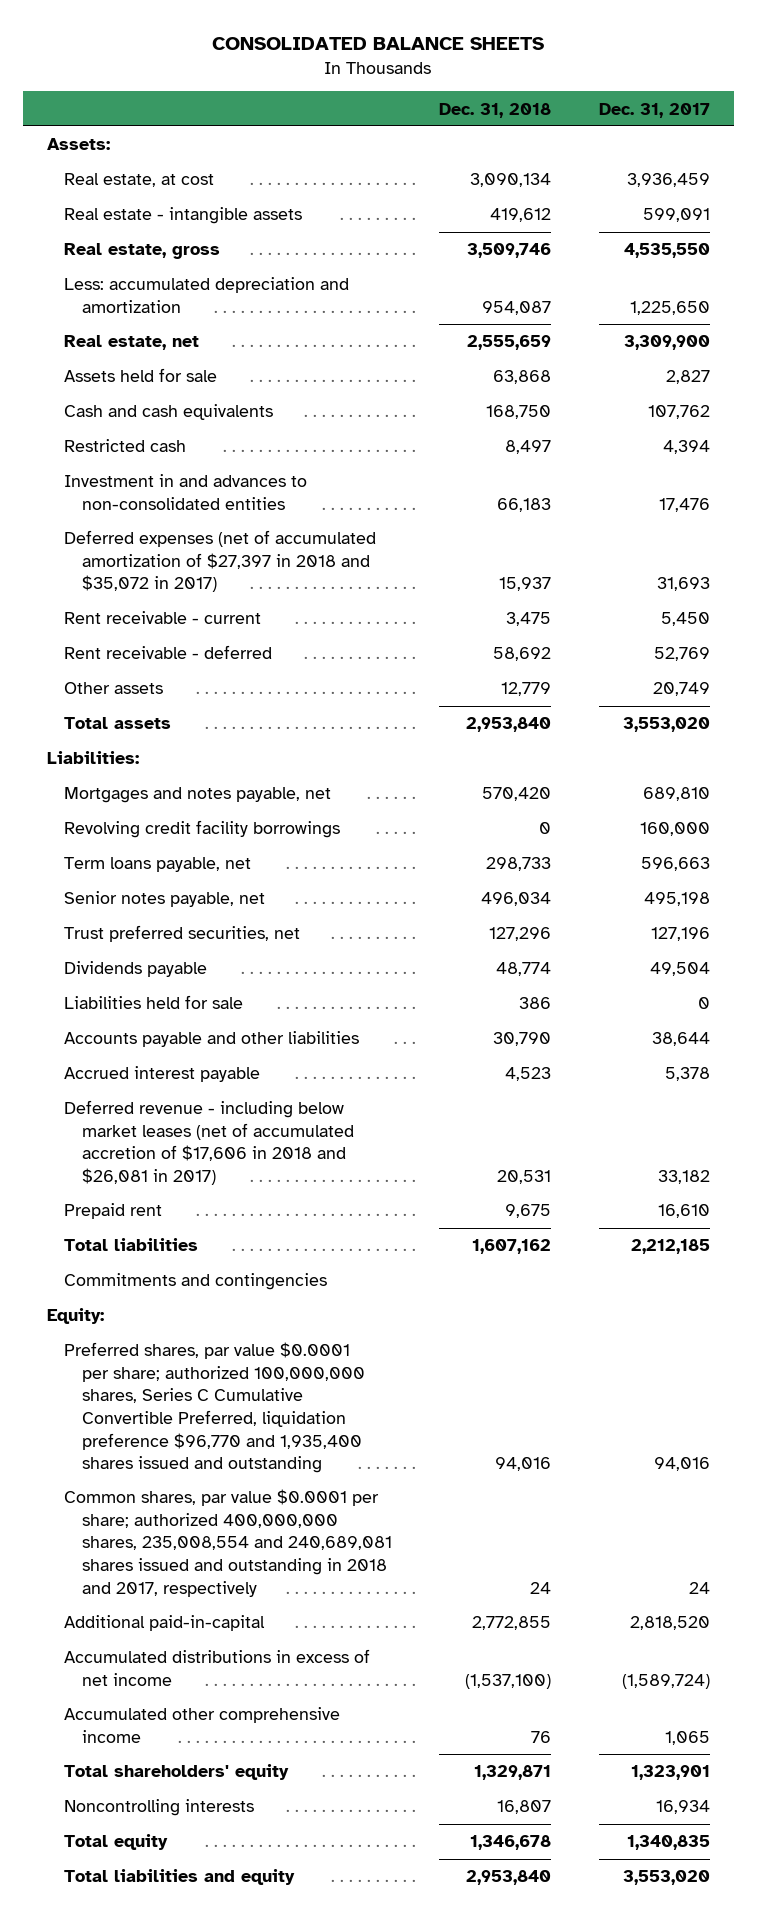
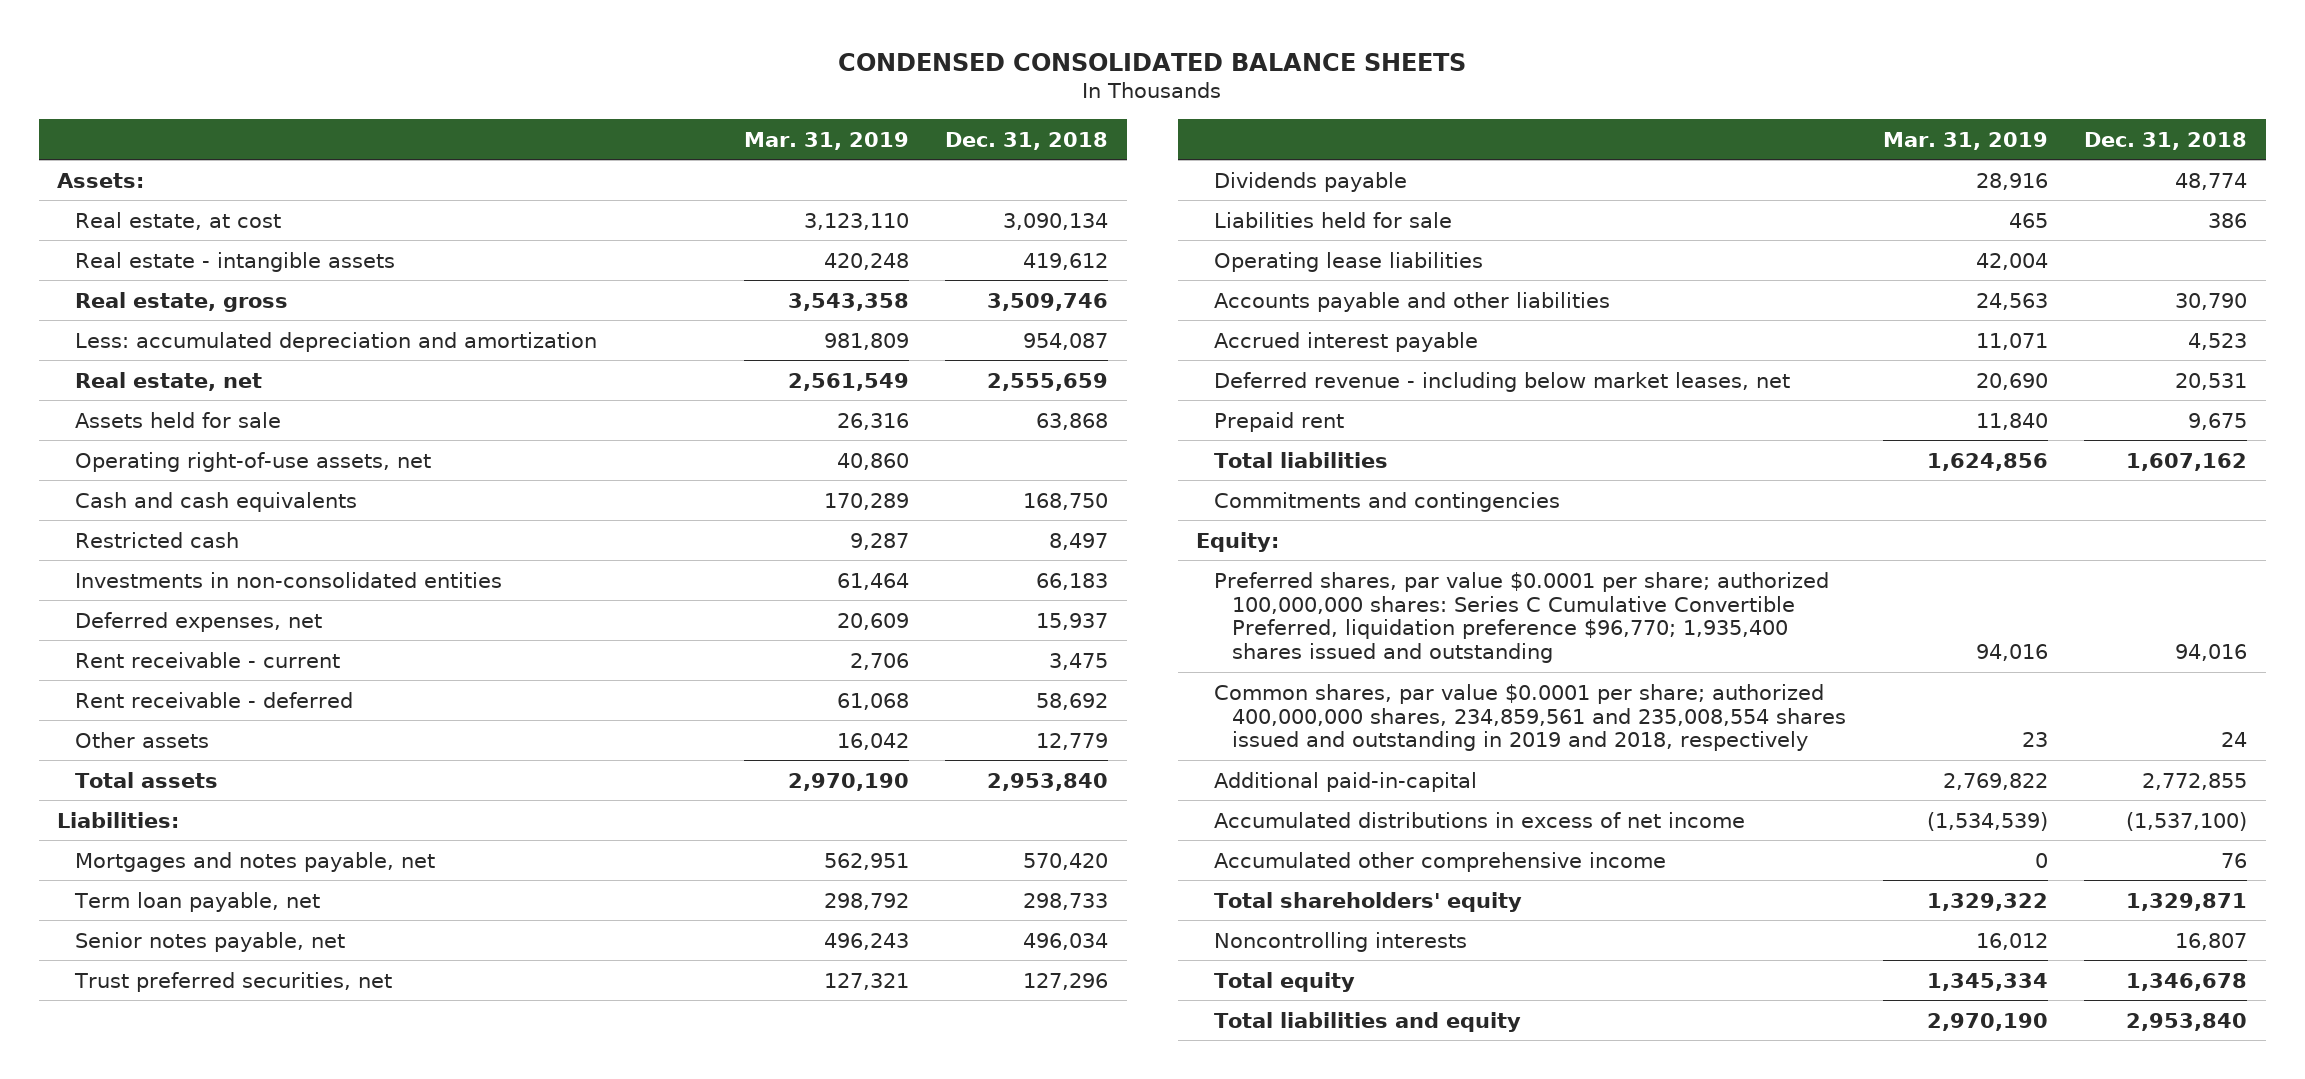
[212,37,545,51] CONSOLIDATED BALANCE SHEETS -> [838,52,1467,71] CONDENSED CONSOLIDATED BALANCE SHEETS
[599,102,711,118] Dec. 31, 2017 -> none
none -> [743,131,909,150] Mar. 31, 2019
none -> [75,451,432,472] Operating right-of-use assets, net
[64,474,308,510] Investment in and advances to non-consolidated entities -> [75,571,503,588] Investments in non-consolidated entities
[64,530,377,593] Deferred expenses (net of accumulated amortization of $27,397 in 2018 and $35,072 in 2017) -> [75,611,323,632] Deferred expenses, net
[64,820,341,839] Revolving credit facility borrowings -> none
[64,857,252,873] Term loans payable, net -> [74,891,321,912] Term loan payable, net
none -> [1214,251,1484,272] Operating lease liabilities
[64,1100,354,1185] Deferred revenue - including below market leases (net of accumulated accretion of $17,606 in 2018 and $26,081 in 2017) -> [1214,371,1791,392] Deferred revenue - including below market leases, net
[64,1342,365,1474] Preferred shares, par value $0.0001 per share; authorized 100,000,000 shares, Series C Cumulative Convertible Preferred, liquidation preference $96,770 and 1,935,400 shares issued and outstanding -> [1214,571,1830,664] Preferred shares, par value $0.0001 per share; authorized 100,000,000 shares: Series C Cumulative Convertible Preferred, liquidation preference $96,770; 1,935,400 shares issued and outstanding
[64,1489,392,1597] Common shares, par value $0.0001 per share; authorized 400,000,000 shares, 235,008,554 and 240,689,081 shares issued and outstanding in 2018 and 2017, respectively -> [1214,683,1847,752] Common shares, par value $0.0001 per share; authorized 400,000,000 shares, 234,859,561 and 235,008,554 shares issued and outstanding in 2019 and 2018, respectively

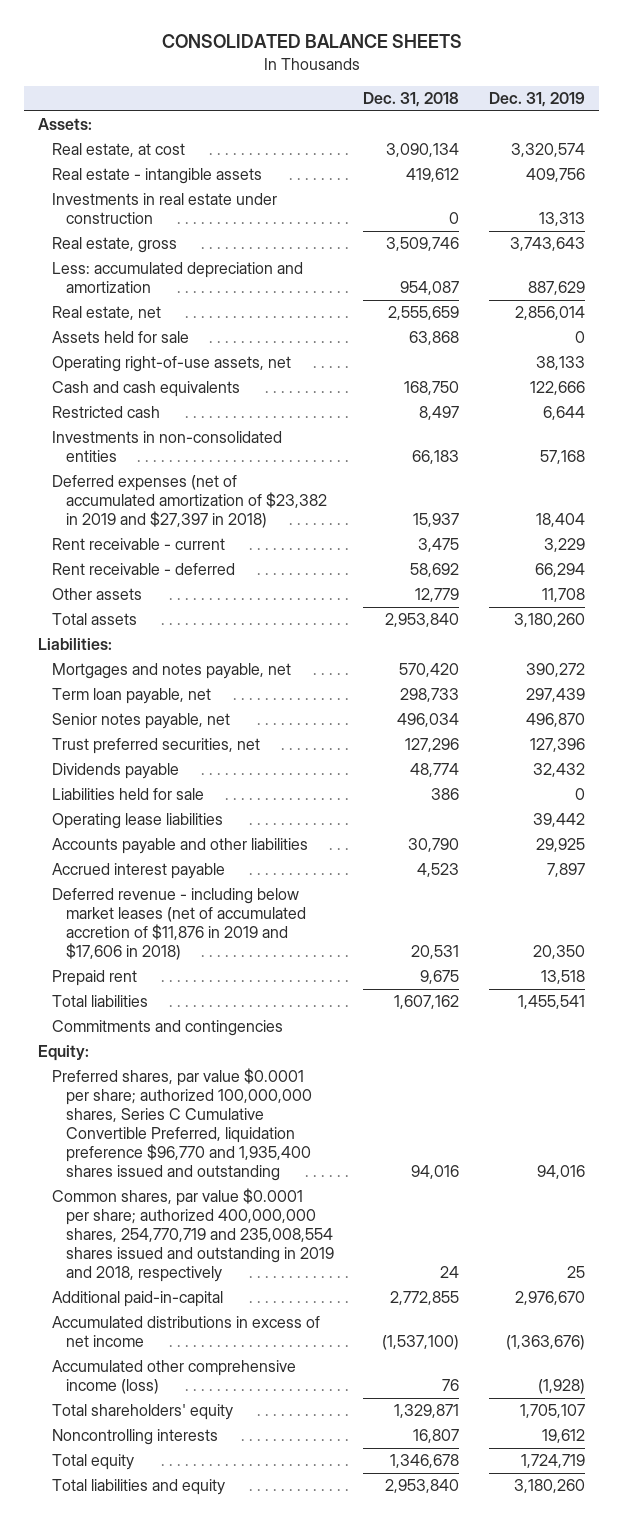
[838,52,1467,71] CONDENSED CONSOLIDATED BALANCE SHEETS -> [161,34,462,49] CONSOLIDATED BALANCE SHEETS
[743,131,909,150] Mar. 31, 2019 -> none
none -> [488,91,585,107] Dec. 31, 2019
none -> [52,193,278,225] Investments in real estate under construction
[75,611,323,632] Deferred expenses, net -> [52,475,328,529] Deferred expenses (net of accumulated amortization of $23,382 in 2019 and $27,397 in 2018)
[1214,371,1791,392] Deferred revenue - including below market leases, net -> [52,888,307,961] Deferred revenue - including below market leases (net of accumulated accretion of $11,876 in 2019 and $17,606 in 2018)
[1214,571,1830,664] Preferred shares, par value $0.0001 per share; authorized 100,000,000 shares: Series C Cumulative Convertible Preferred, liquidation preference $96,770; 1,935,400 shares issued and outstanding -> [52,1068,313,1181] Preferred shares, par value $0.0001 per share; authorized 100,000,000 shares, Series C Cumulative Convertible Preferred, liquidation preference $96,770 and 1,935,400 shares issued and outstanding
[1214,683,1847,752] Common shares, par value $0.0001 per share; authorized 400,000,000 shares, 234,859,561 and 235,008,554 shares issued and outstanding in 2019 and 2018, respectively -> [52,1188,335,1282] Common shares, par value $0.0001 per share; authorized 400,000,000 shares, 254,770,719 and 235,008,554 shares issued and outstanding in 2019 and 2018, respectively
[1214,851,1667,872] Accumulated other comprehensive income -> [52,1360,297,1395] Accumulated other comprehensive income (loss)

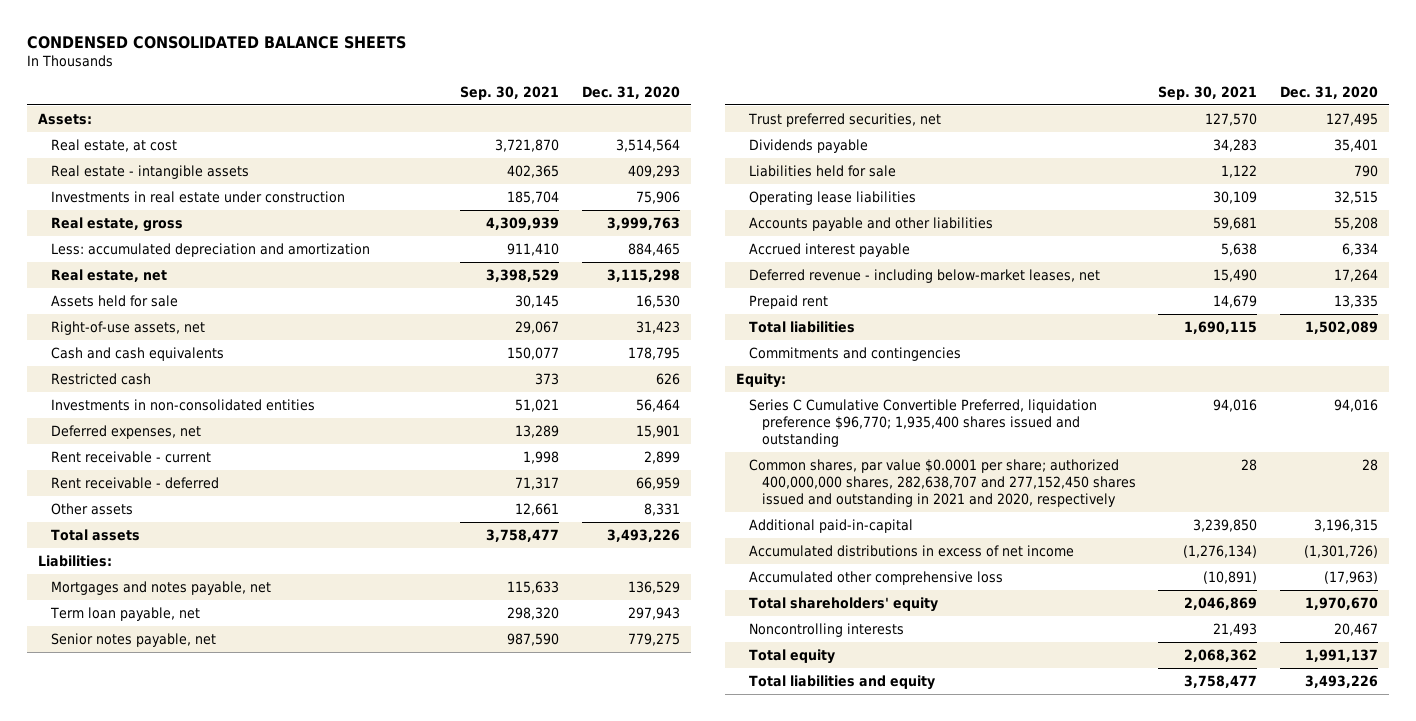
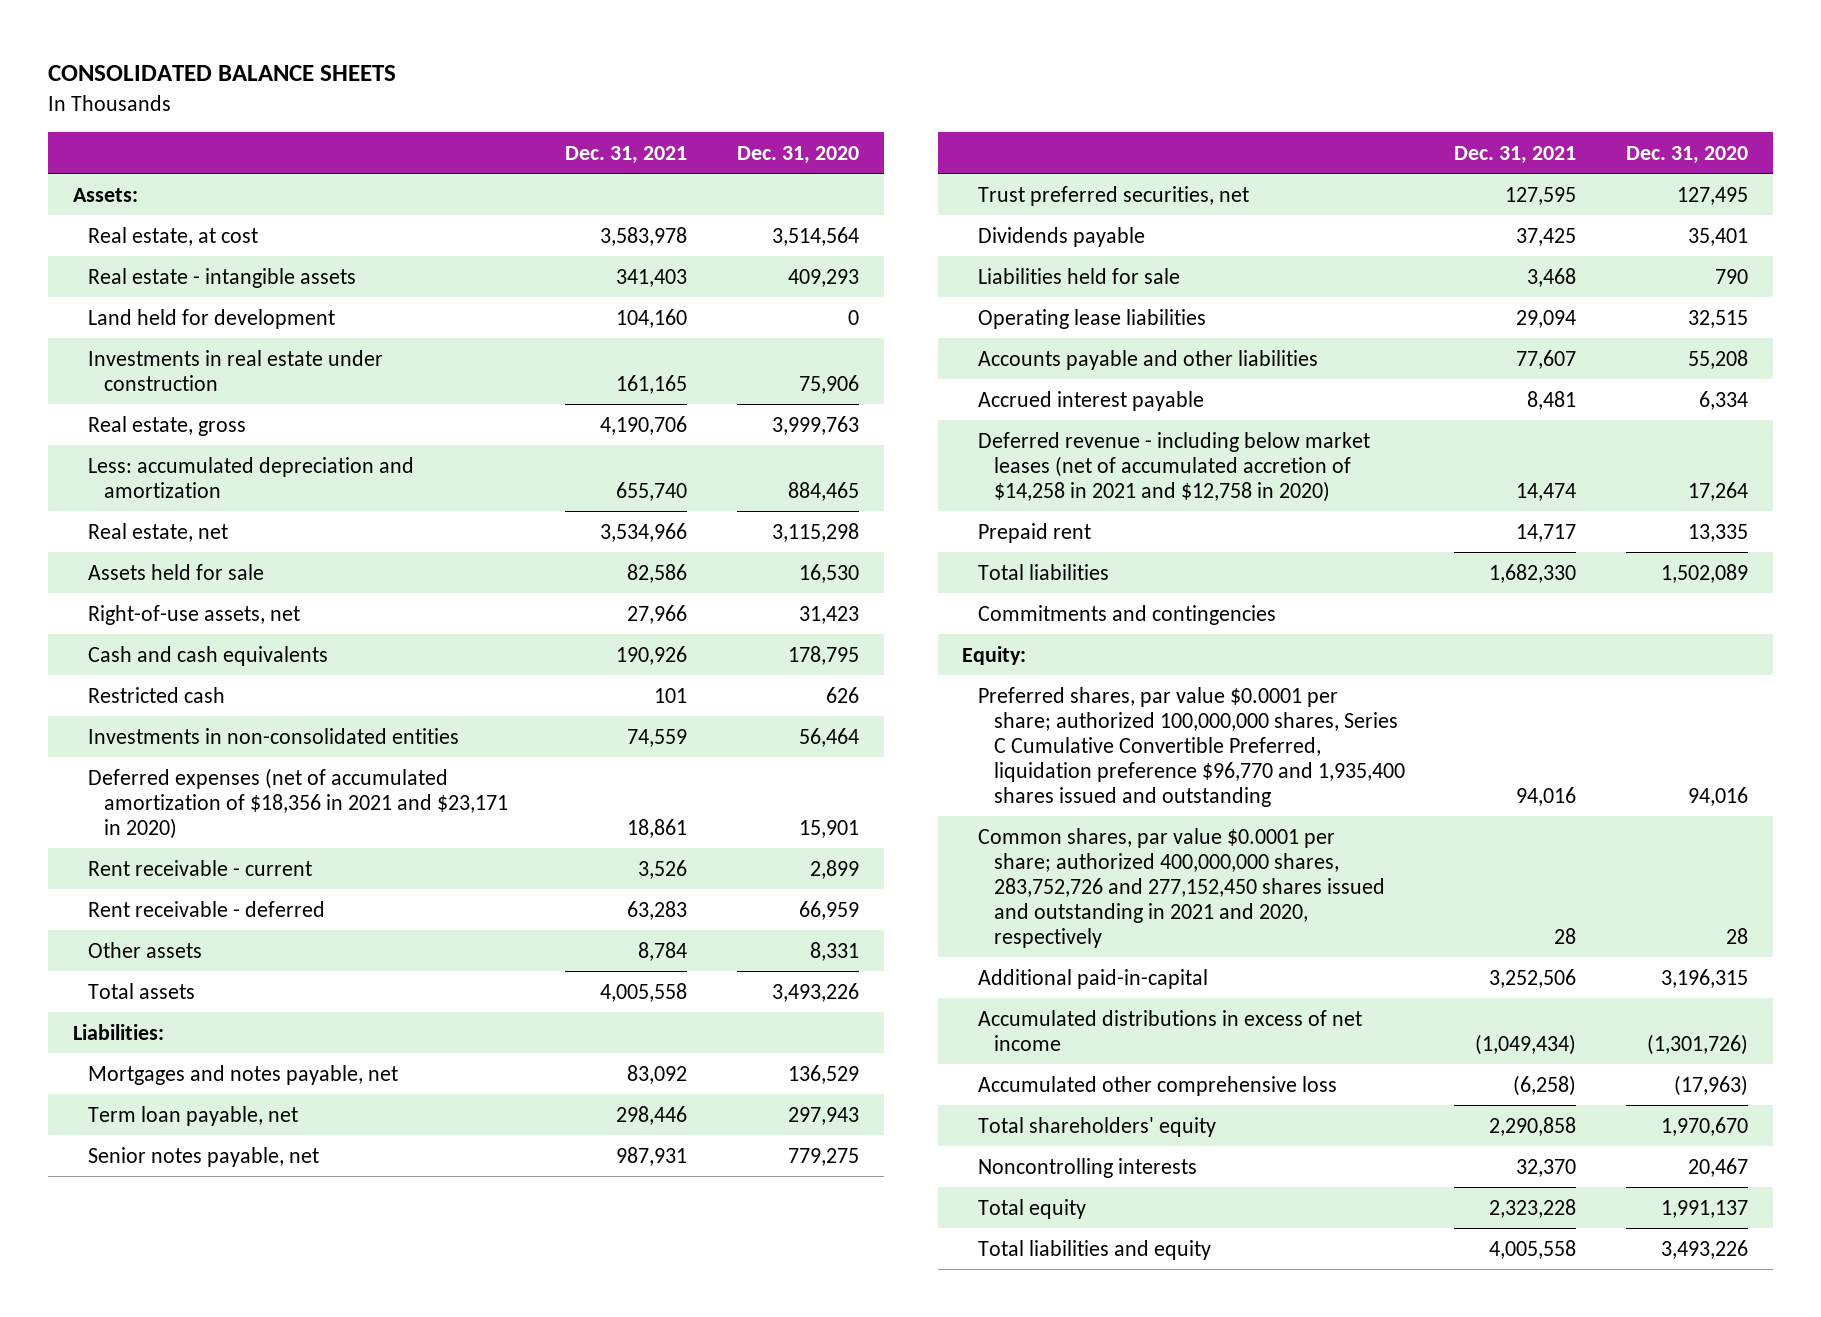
[26,35,406,49] CONDENSED CONSOLIDATED BALANCE SHEETS -> [47,65,396,82] CONSOLIDATED BALANCE SHEETS
[460,86,560,101] Sep. 30, 2021 -> none
none -> [564,145,687,164] Dec. 31, 2021
none -> [88,308,336,329] Land held for development
[50,424,201,439] Deferred expenses, net -> [88,767,508,839] Deferred expenses (net of accumulated amortization of $18,356 in 2021 and $23,171 in 2020)
[748,268,1100,283] Deferred revenue - including below-market leases, net -> [977,431,1370,502] Deferred revenue - including below market leases (net of accumulated accretion of $14,258 in 2021 and $12,758 in 2020)
[748,398,1097,448] Series C Cumulative Convertible Preferred, liquidation preference $96,770; 1,935,400 shares issued and outstanding -> [977,686,1405,807] Preferred shares, par value $0.0001 per share; authorized 100,000,000 shares, Series C Cumulative Convertible Preferred, liquidation preference $96,770 and 1,935,400 shares issued and outstanding
[748,458,1136,508] Common shares, par value $0.0001 per share; authorized 400,000,000 shares, 282,638,707 and 277,152,450 shares issued and outstanding in 2021 and 2020, respectively -> [977,827,1385,948] Common shares, par value $0.0001 per share; authorized 400,000,000 shares, 283,752,726 and 277,152,450 shares issued and outstanding in 2021 and 2020, respectively

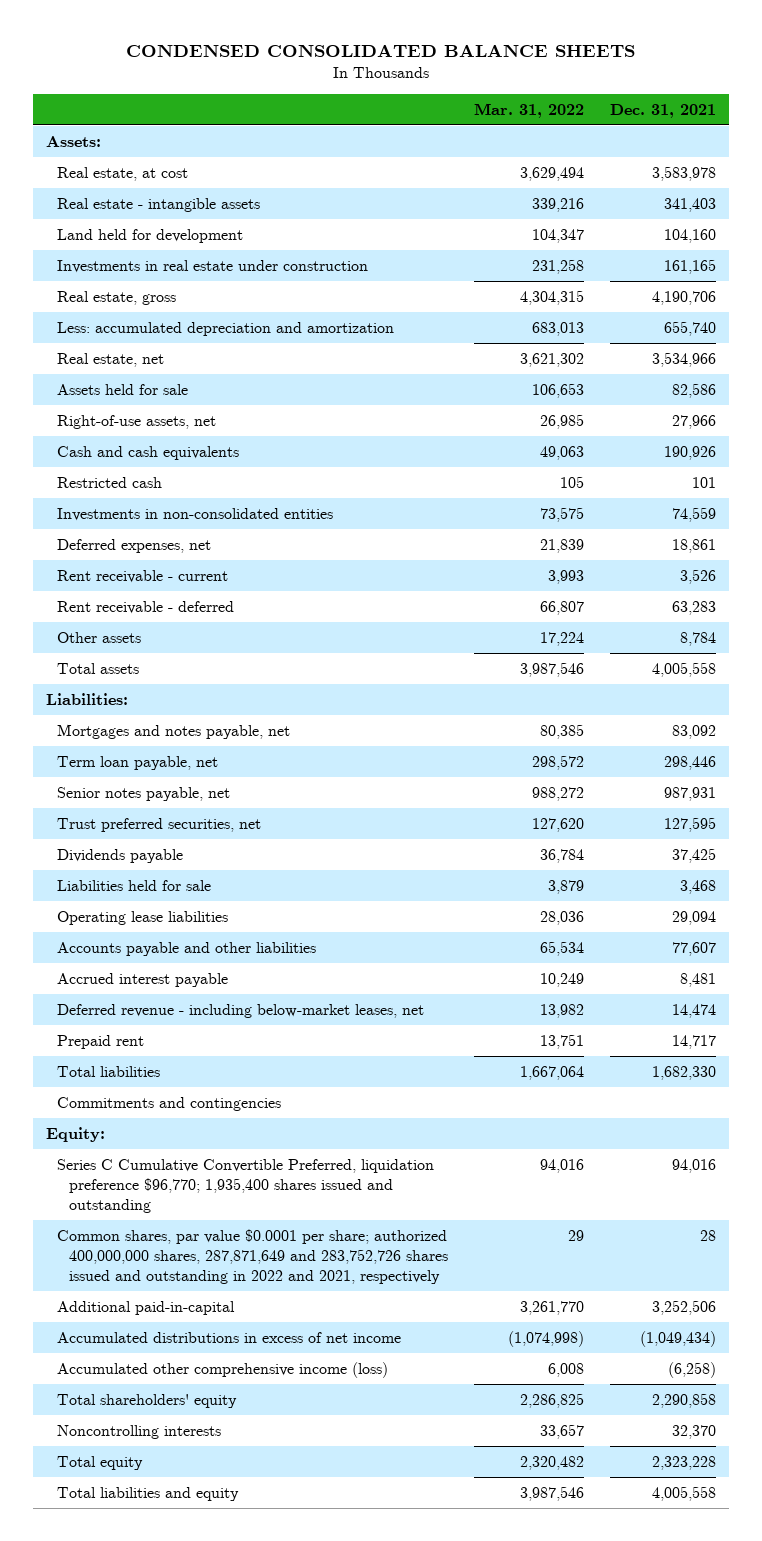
[47,65,396,82] CONSOLIDATED BALANCE SHEETS -> [125,44,635,58] CONDENSED CONSOLIDATED BALANCE SHEETS
[736,145,859,164] Dec. 31, 2020 -> none
none -> [473,102,584,118] Mar. 31, 2022
[88,767,508,839] Deferred expenses (net of accumulated amortization of $18,356 in 2021 and $23,171 in 2020) -> [57,538,212,553] Deferred expenses, net
[977,431,1370,502] Deferred revenue - including below market leases (net of accumulated accretion of $14,258 in 2021 and $12,758 in 2020) -> [57,1003,425,1018] Deferred revenue - including below-market leases, net
[977,686,1405,807] Preferred shares, par value $0.0001 per share; authorized 100,000,000 shares, Series C Cumulative Convertible Preferred, liquidation preference $96,770 and 1,935,400 shares issued and outstanding -> [57,1158,435,1214] Series C Cumulative Convertible Preferred, liquidation preference $96,770; 1,935,400 shares issued and outstanding
[977,827,1385,948] Common shares, par value $0.0001 per share; authorized 400,000,000 shares, 283,752,726 and 277,152,450 shares issued and outstanding in 2021 and 2020, respectively -> [57,1228,448,1285] Common shares, par value $0.0001 per share; authorized 400,000,000 shares, 287,871,649 and 283,752,726 shares issued and outstanding in 2022 and 2021, respectively
[977,1075,1337,1096] Accumulated other comprehensive loss -> [57,1361,389,1378] Accumulated other comprehensive income (loss)

